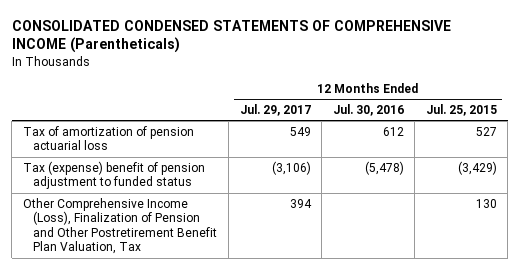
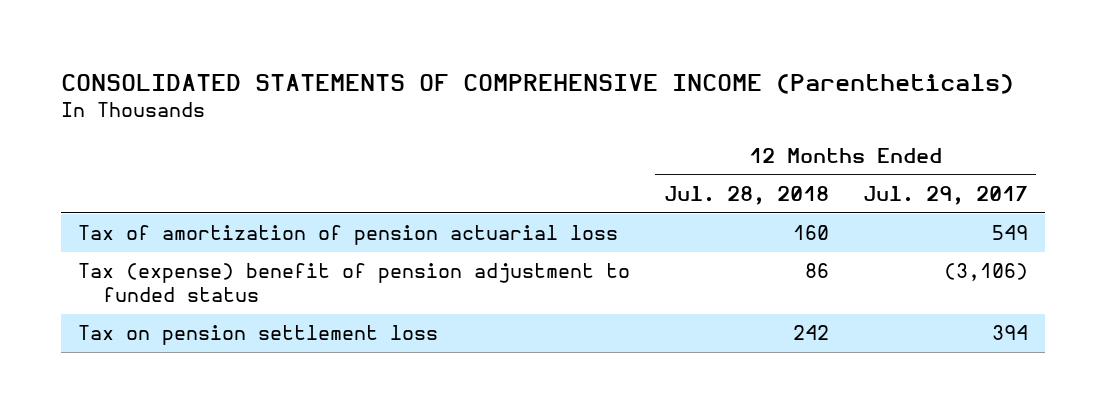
[11,19,451,54] CONSOLIDATED CONDENSED STATEMENTS OF COMPREHENSIVE INCOME (Parentheticals) -> [60,74,1014,95] CONSOLIDATED STATEMENTS OF COMPREHENSIVE INCOME (Parentheticals)
[332,103,404,116] Jul. 30, 2016 -> none
[425,103,497,116] Jul. 25, 2015 -> none
none -> [663,186,829,206] Jul. 28, 2018
[22,197,218,255] Other Comprehensive Income (Loss), Finalization of Pension and Other Postretirement Benefit Plan Valuation, Tax -> [77,325,438,346] Tax on pension settlement loss

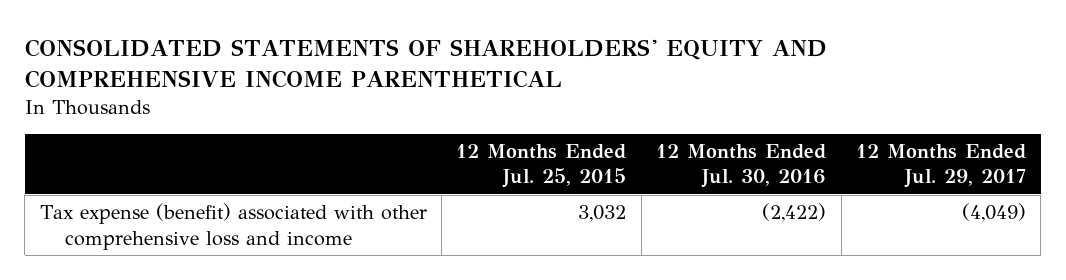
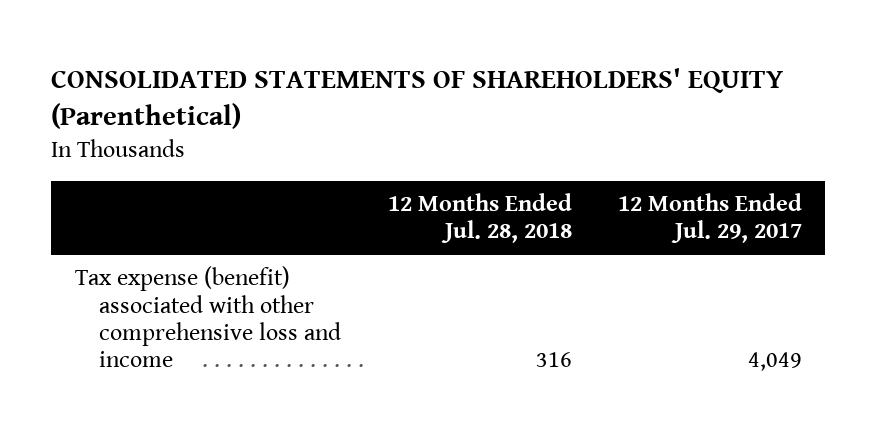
[24,38,827,88] CONSOLIDATED STATEMENTS OF SHAREHOLDERS' EQUITY AND COMPREHENSIVE INCOME PARENTHETICAL -> [51,68,784,129] CONSOLIDATED STATEMENTS OF SHAREHOLDERS' EQUITY (Parenthetical)
[456,143,627,189] 12 Months Ended Jul. 25, 2015 -> none
[656,143,827,189] 12 Months Ended Jul. 30, 2016 -> none
none -> [387,193,572,244] 12 Months Ended Jul. 28, 2018
[962,203,1027,223] (4,049) -> [747,352,802,372] 4,049

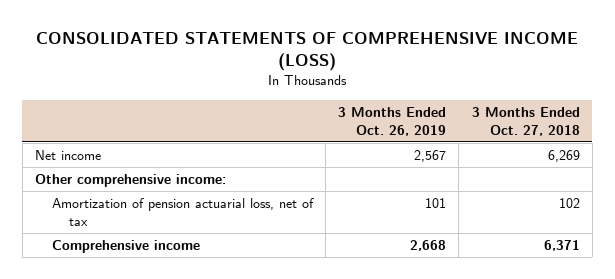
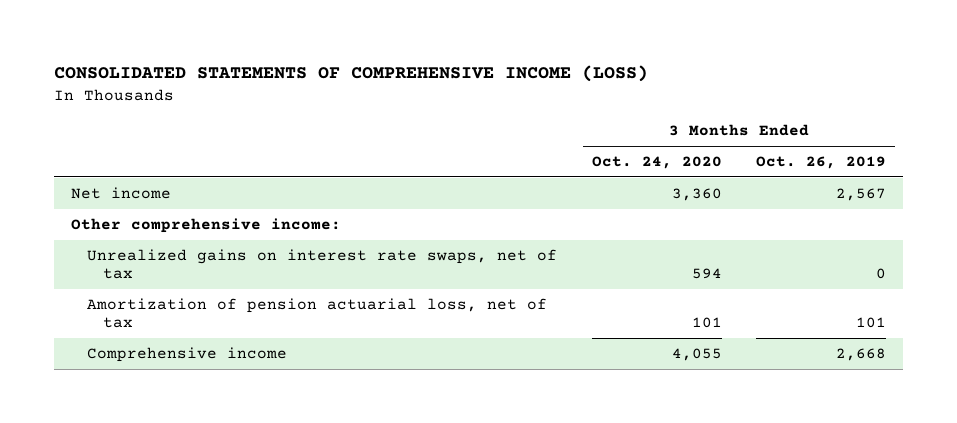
[471,106,580,136] 3 Months Ended Oct. 27, 2018 -> none
none -> [591,156,722,170] Oct. 24, 2020
none -> [87,248,558,280] Unrealized gains on interest rate swaps, net of tax

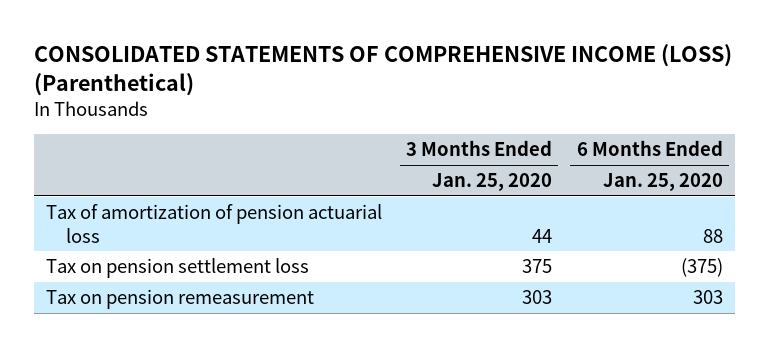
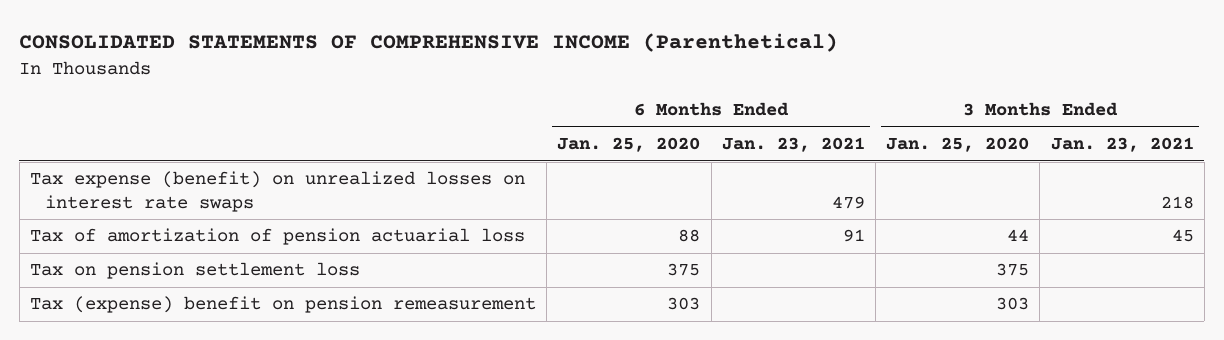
[33,44,732,96] CONSOLIDATED STATEMENTS OF COMPREHENSIVE INCOME (LOSS) (Parenthetical) -> [19,33,839,53] CONSOLIDATED STATEMENTS OF COMPREHENSIVE INCOME (Parenthetical)
none -> [721,137,865,153] Jan. 23, 2021
none -> [1050,137,1194,153] Jan. 23, 2021
none -> [29,171,525,212] Tax expense (benefit) on unrealized losses on interest rate swaps
[680,258,723,278] (375) -> [667,263,701,277] 375
[45,289,314,310] Tax on pension remeasurement -> [29,296,536,314] Tax (expense) benefit on pension remeasurement

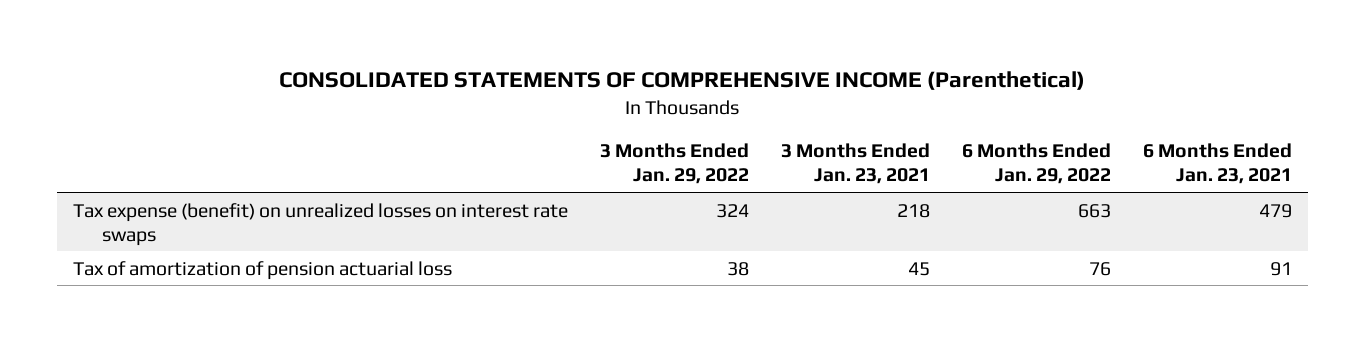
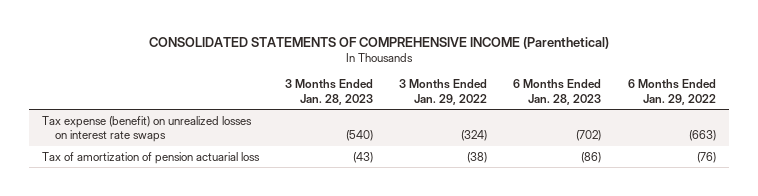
[780,143,930,185] 3 Months Ended Jan. 23, 2021 -> none
[1142,143,1292,185] 6 Months Ended Jan. 23, 2021 -> none
none -> [285,79,374,105] 3 Months Ended Jan. 28, 2023
none -> [513,79,602,105] 6 Months Ended Jan. 28, 2023
[715,203,749,218] 324 -> [461,130,488,142] (324)
[1077,203,1111,218] 663 -> [688,130,716,142] (663)
[726,261,749,276] 38 -> [467,151,488,163] (38)
[1088,261,1111,276] 76 -> [696,151,716,163] (76)

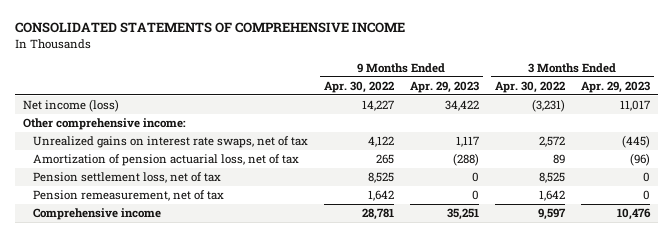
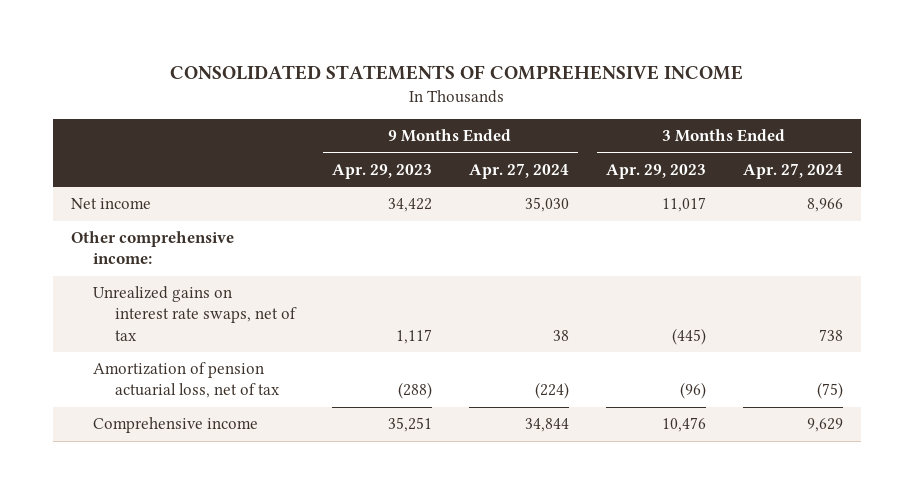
[323,81,394,94] Apr. 30, 2022 -> none
[494,81,565,94] Apr. 30, 2022 -> none
none -> [468,162,569,179] Apr. 27, 2024
none -> [742,162,843,179] Apr. 27, 2024
[22,99,119,113] Net income (loss) -> [71,198,152,210] Net income
[32,172,221,184] Pension settlement loss, net of tax -> none
[32,190,224,202] Pension remeasurement, net of tax -> none

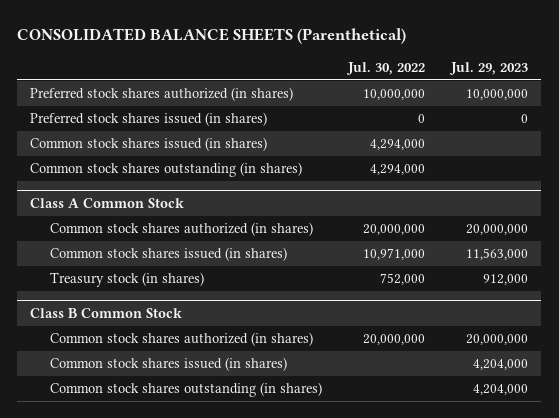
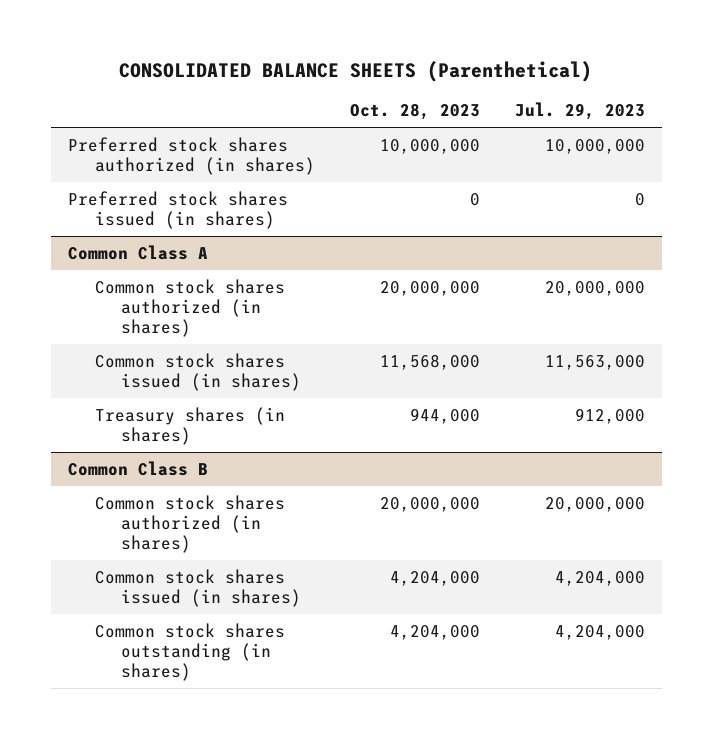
[346,61,426,75] Jul. 30, 2022 -> none
none -> [349,103,480,121] Oct. 28, 2023
[30,137,268,152] Common stock shares issued (in shares) -> none
[30,162,303,178] Common stock shares outstanding (in shares) -> none
[30,197,185,208] Class A Common Stock -> [68,244,209,260] Common Class A
[49,272,204,288] Treasury stock (in shares) -> [94,406,285,445] Treasury shares (in shares)
[30,307,183,318] Class B Common Stock -> [68,460,209,476] Common Class B

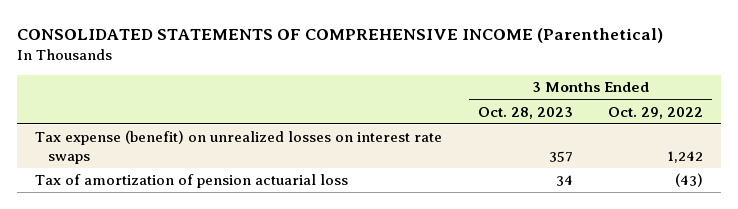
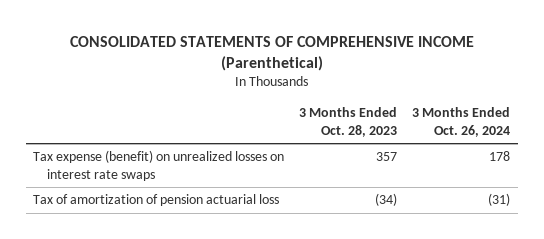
[608,106,704,119] Oct. 29, 2022 -> none
none -> [412,107,511,137] 3 Months Ended Oct. 26, 2024
[555,175,573,187] 34 -> [375,193,398,207] (34)

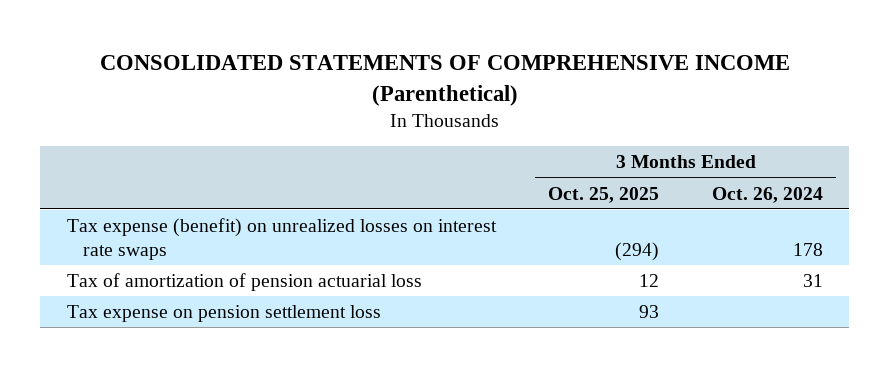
[299,107,398,137] 3 Months Ended Oct. 28, 2023 -> none
none -> [548,186,660,203] Oct. 25, 2025
[488,193,511,207] (31) -> [802,274,823,288] 31
none -> [66,305,381,323] Tax expense on pension settlement loss

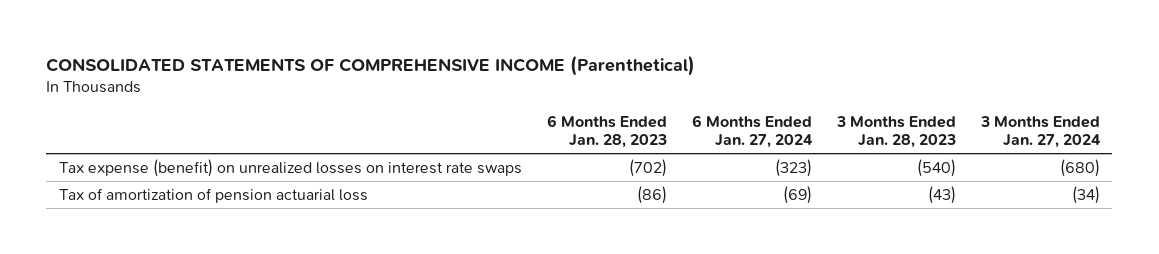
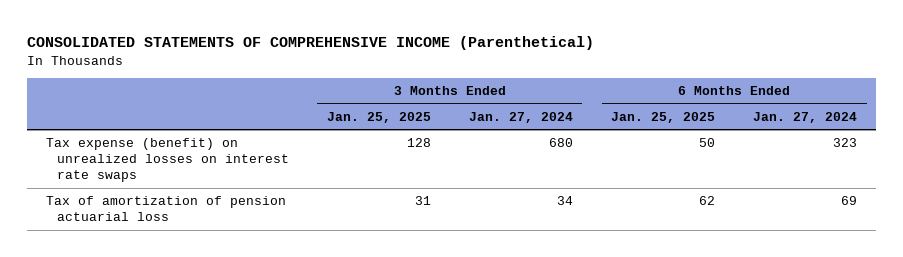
[546,114,667,149] 6 Months Ended Jan. 28, 2023 -> none
[835,115,956,149] 3 Months Ended Jan. 28, 2023 -> none
none -> [326,111,431,123] Jan. 25, 2025
none -> [611,111,716,123] Jan. 25, 2025
[774,158,812,177] (323) -> [833,138,858,148] 323
[1059,158,1100,177] (680) -> [548,138,573,148] 680
[782,185,812,204] (69) -> [841,196,858,206] 69
[1071,185,1100,204] (34) -> [556,196,573,206] 34

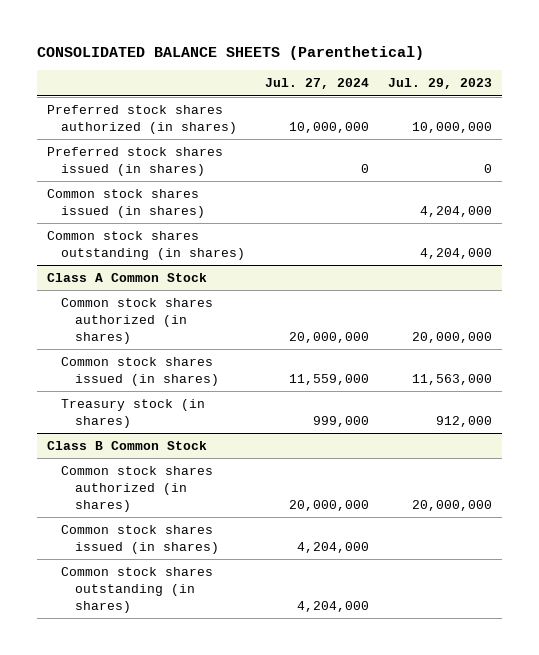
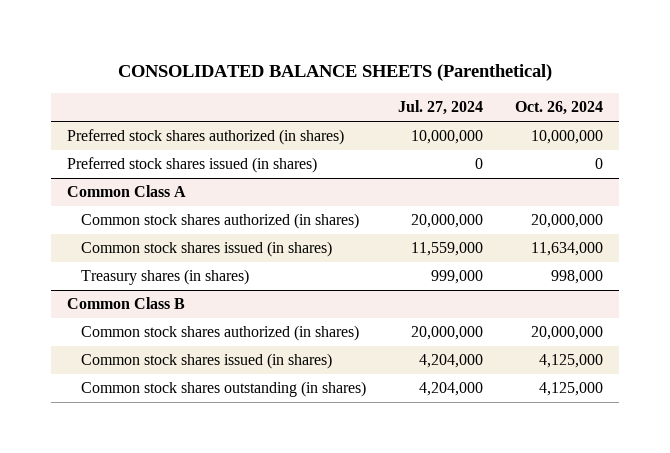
[388,78,493,90] Jul. 29, 2023 -> none
none -> [514,101,603,116] Oct. 26, 2024
[46,188,206,218] Common stock shares issued (in shares) -> none
[46,230,246,260] Common stock shares outstanding (in shares) -> none
[46,272,207,282] Class A Common Stock -> [67,185,187,198] Common Class A
[61,398,206,428] Treasury stock (in shares) -> [80,269,249,286] Treasury shares (in shares)
[46,440,207,450] Class B Common Stock -> [67,297,186,310] Common Class B

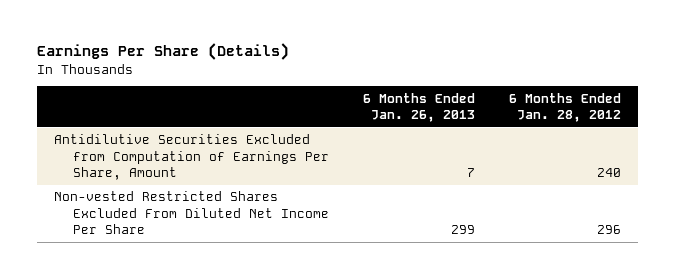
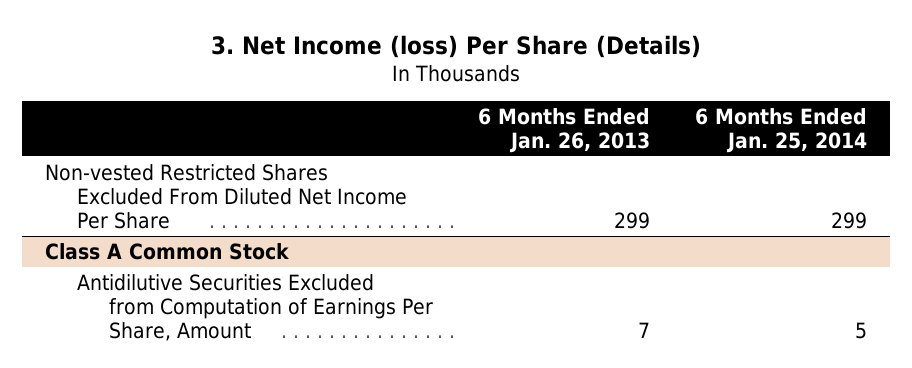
[36,43,289,61] Earnings Per Share (Details) -> [210,34,701,58] 3. Net Income (loss) Per Share (Details)
[509,92,622,123] 6 Months Ended Jan. 28, 2012 -> none
none -> [695,107,868,153] 6 Months Ended Jan. 25, 2014
[53,134,330,181] Antidilutive Securities Excluded from Computation of Earnings Per Share, Amount -> none
none -> [44,242,289,260] Class A Common Stock
none -> [76,273,433,341] Antidilutive Securities Excluded from Computation of Earnings Per Share, Amount

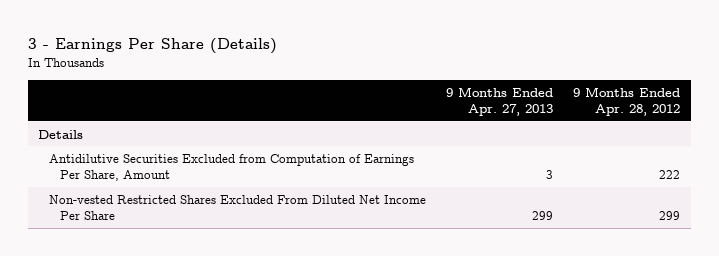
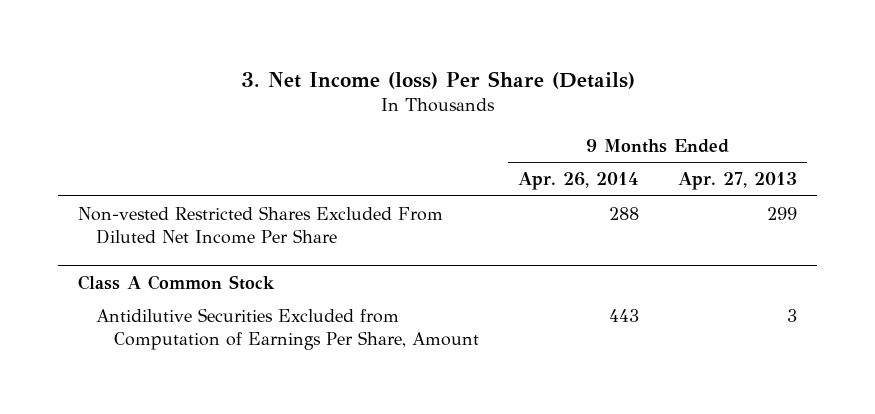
[28,37,278,54] 3 - Earnings Per Share (Details) -> [240,70,635,89] 3. Net Income (loss) Per Share (Details)
[573,86,681,117] 9 Months Ended Apr. 28, 2012 -> none
none -> [517,172,639,191] Apr. 26, 2014
[38,129,84,139] Details -> none
[49,153,415,182] Antidilutive Securities Excluded from Computation of Earnings Per Share, Amount -> none
none -> [78,274,276,290] Class A Common Stock
none -> [95,307,479,351] Antidilutive Securities Excluded from Computation of Earnings Per Share, Amount

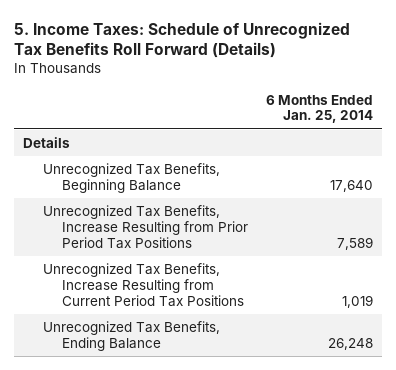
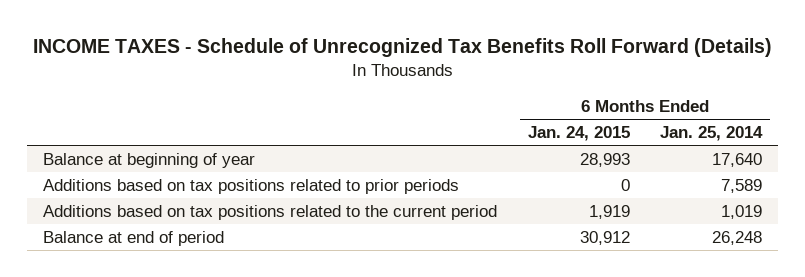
[13,21,350,59] 5. Income Taxes: Schedule of Unrecognized Tax Benefits Roll Forward (Details) -> [32,38,772,58] INCOME TAXES - Schedule of Unrecognized Tax Benefits Roll Forward (Details)
none -> [527,125,630,141] Jan. 24, 2015
[22,137,70,149] Details -> none
[42,163,220,193] Unrecognized Tax Benefits, Beginning Balance -> [42,152,255,168] Balance at beginning of year
[42,205,249,249] Unrecognized Tax Benefits, Increase Resulting from Prior Period Tax Positions -> [42,178,459,194] Additions based on tax positions related to prior periods
[42,263,245,307] Unrecognized Tax Benefits, Increase Resulting from Current Period Tax Positions -> [42,204,497,220] Additions based on tax positions related to the current period
[42,321,220,351] Unrecognized Tax Benefits, Ending Balance -> [42,230,224,246] Balance at end of period

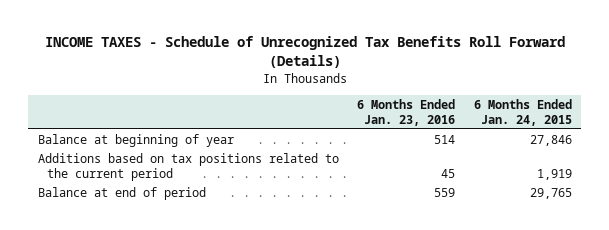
[660,125,764,141] Jan. 25, 2014 -> none
none -> [357,98,456,126] 6 Months Ended Jan. 23, 2016
[42,178,459,194] Additions based on tax positions related to prior periods -> none
[579,152,630,167] 28,993 -> [529,134,572,146] 27,846
[579,230,630,245] 30,912 -> [529,187,572,199] 29,765

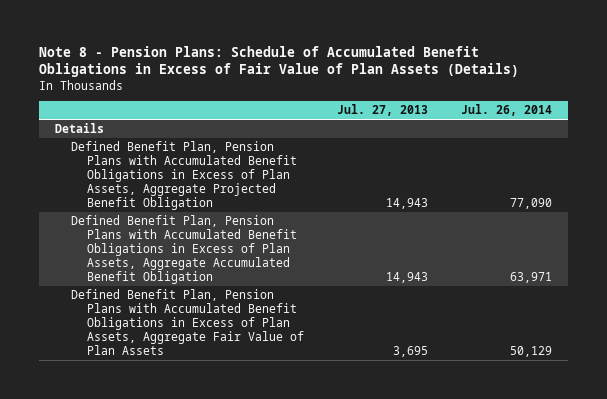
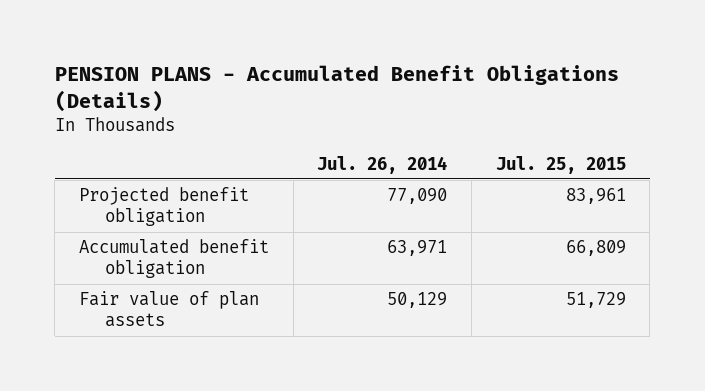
[38,45,519,78] Note 8 - Pension Plans: Schedule of Accumulated Benefit Obligations in Excess of Fair Value of Plan Assets (Details) -> [54,65,619,112] PENSION PLANS - Accumulated Benefit Obligations (Details)
[337,104,429,117] Jul. 27, 2013 -> none
none -> [495,155,626,174] Jul. 25, 2015
[55,123,105,134] Details -> none
[71,141,298,210] Defined Benefit Plan, Pension Plans with Accumulated Benefit Obligations in Excess of Plan Assets, Aggregate Projected Benefit Obligation -> [78,187,249,227] Projected benefit obligation
[71,215,298,284] Defined Benefit Plan, Pension Plans with Accumulated Benefit Obligations in Excess of Plan Assets, Aggregate Accumulated Benefit Obligation -> [78,239,269,279] Accumulated benefit obligation
[71,289,305,355] Defined Benefit Plan, Pension Plans with Accumulated Benefit Obligations in Excess of Plan Assets, Aggregate Fair Value of Plan Assets -> [78,291,259,328] Fair value of plan assets

